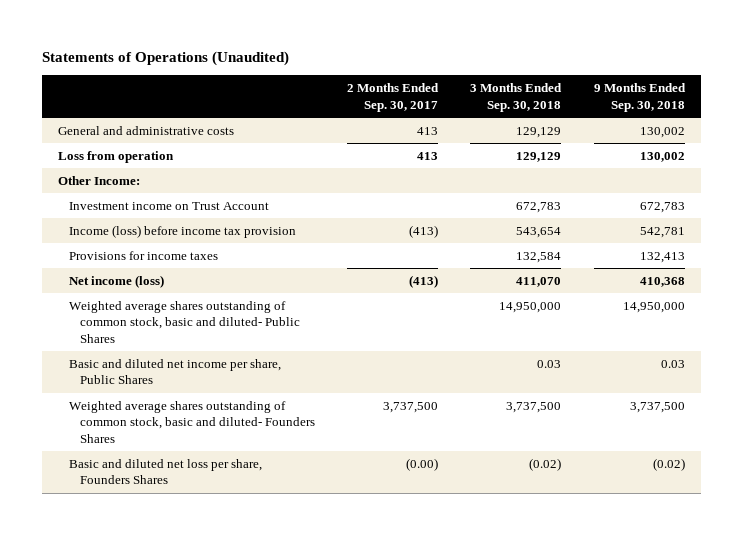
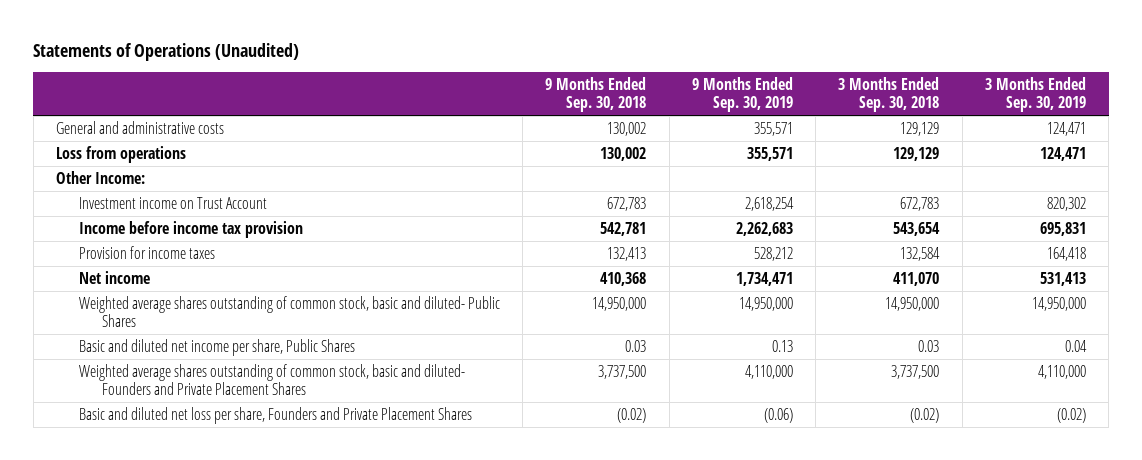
[347,83,440,112] 2 Months Ended Sep. 30, 2017 -> none
none -> [691,77,793,113] 9 Months Ended Sep. 30, 2019
none -> [984,77,1086,113] 3 Months Ended Sep. 30, 2019
[57,150,174,163] Loss from operation -> [55,145,186,163] Loss from operations
[68,224,296,238] Income (loss) before income tax provision -> [78,220,303,238] Income before income tax provision
[68,250,218,260] Provisions for income taxes -> [78,245,215,259] Provision for income taxes
[68,274,164,288] Net income (loss) -> [78,270,150,284] Net income
[68,400,315,443] Weighted average shares outstanding of common stock, basic and diluted- Founders Shares -> [78,363,465,395] Weighted average shares outstanding of common stock, basic and diluted- Founders and Private Placement Shares
[68,458,262,485] Basic and diluted net loss per share, Founders Shares -> [78,406,472,424] Basic and diluted net loss per share, Founders and Private Placement Shares

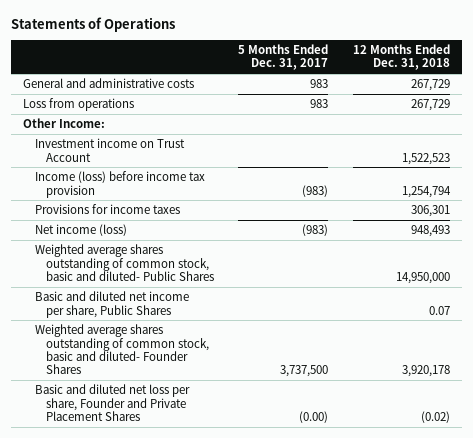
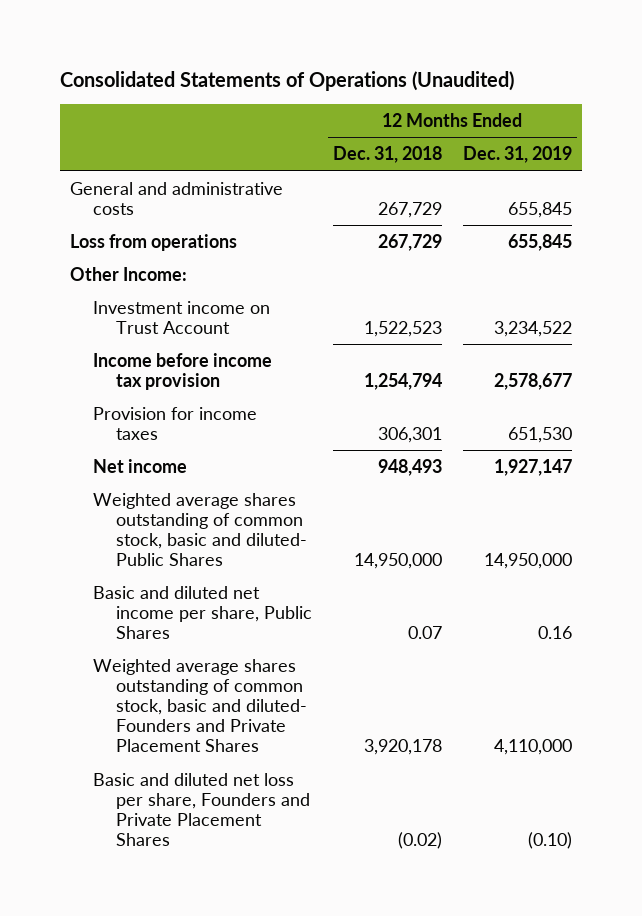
[11,16,176,32] Statements of Operations -> [60,70,515,91] Consolidated Statements of Operations (Unaudited)
[238,43,329,71] 5 Months Ended Dec. 31, 2017 -> none
none -> [462,146,572,164] Dec. 31, 2019
[34,171,205,198] Income (loss) before income tax provision -> [93,352,273,390] Income before income tax provision
[34,204,180,215] Provisions for income taxes -> [93,406,258,440] Provision for income taxes
[34,224,127,237] Net income (loss) -> [93,458,188,473] Net income
[34,324,210,375] Weighted average shares outstanding of common stock, basic and diluted- Founder Shares -> [93,658,308,753] Weighted average shares outstanding of common stock, basic and diluted- Founders and Private Placement Shares
[34,384,190,421] Basic and diluted net loss per share, Founder and Private Placement Shares -> [93,772,311,847] Basic and diluted net loss per share, Founders and Private Placement Shares

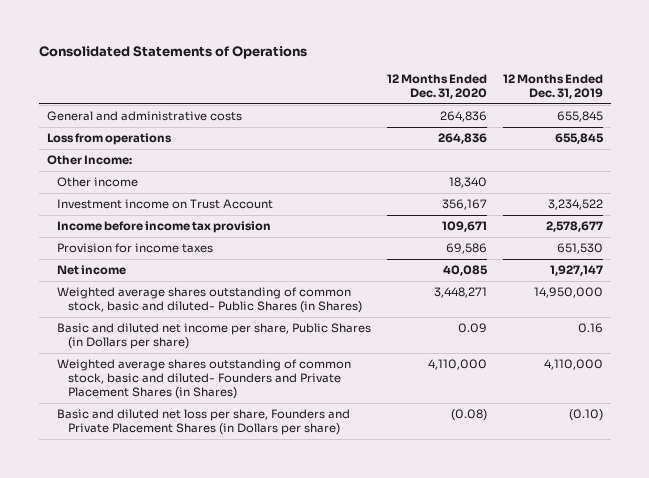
[60,70,515,91] Consolidated Statements of Operations (Unaudited) -> [38,46,307,60] Consolidated Statements of Operations
[332,146,442,164] Dec. 31, 2018 -> none
none -> [386,73,487,100] 12 Months Ended Dec. 31, 2020
none -> [57,177,139,188] Other income
[93,492,308,567] Weighted average shares outstanding of common stock, basic and diluted- Public Shares -> [57,287,362,314] Weighted average shares outstanding of common stock, basic and diluted- Public Shares (in Shares)
[93,585,313,640] Basic and diluted net income per share, Public Shares -> [57,323,372,350] Basic and diluted net income per share, Public Shares (in Dollars per share)
[93,658,308,753] Weighted average shares outstanding of common stock, basic and diluted- Founders and Private Placement Shares -> [57,359,352,400] Weighted average shares outstanding of common stock, basic and diluted- Founders and Private Placement Shares (in Shares)
[93,772,311,847] Basic and diluted net loss per share, Founders and Private Placement Shares -> [57,409,351,436] Basic and diluted net loss per share, Founders and Private Placement Shares (in Dollars per share)

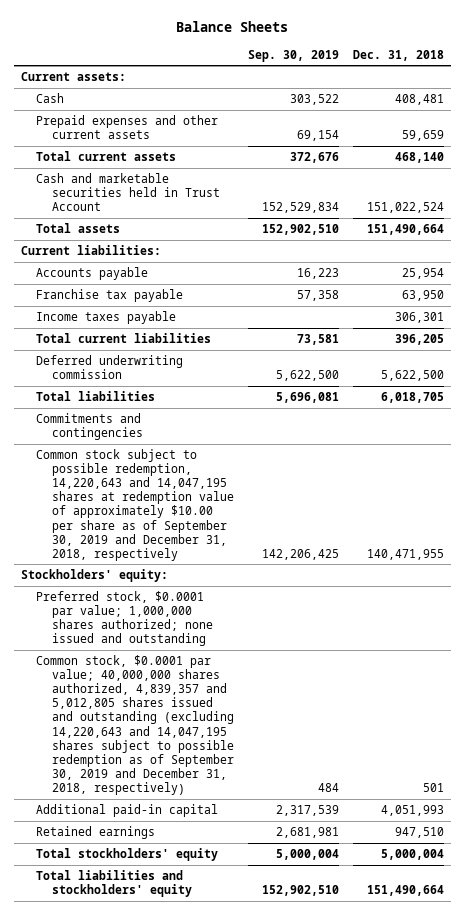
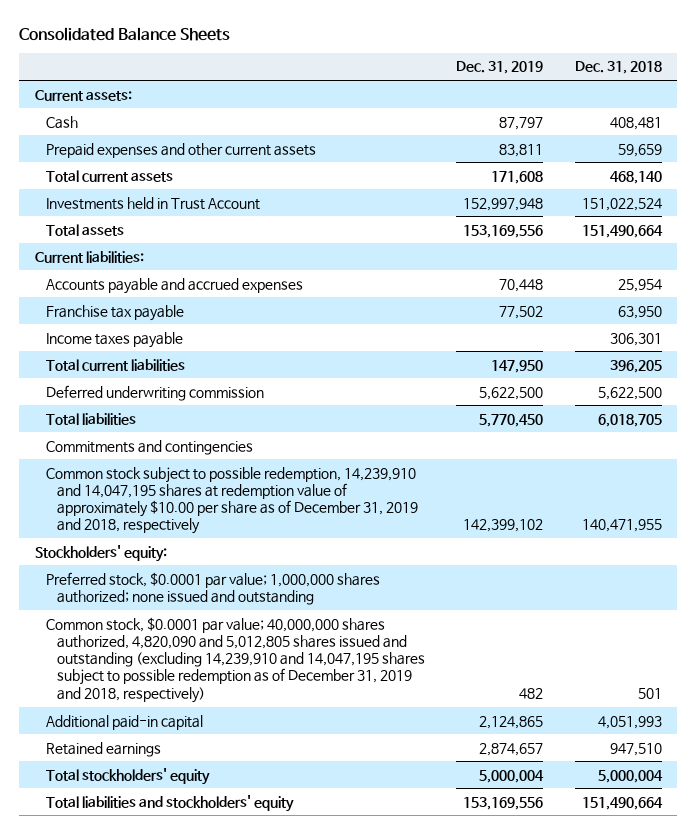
[176,21,289,33] Balance Sheets -> [18,26,230,41] Consolidated Balance Sheets
[247,49,339,62] Sep. 30, 2019 -> none
none -> [456,61,544,75] Dec. 31, 2019
[36,173,220,212] Cash and marketable securities held in Trust Account -> [45,196,260,210] Investments held in Trust Account
[36,267,149,281] Accounts payable -> [45,277,303,294] Accounts payable and accrued expenses
[36,449,234,561] Common stock subject to possible redemption, 14,220,643 and 14,047,195 shares at redemption value of approximately $10.00 per share as of September 30, 2019 and December 31, 2018, respectively -> [45,466,418,535] Common stock subject to possible redemption, 14,239,910 and 14,047,195 shares at redemption value of approximately $10.00 per share as of December 31, 2019 and 2018, respectively
[36,655,234,796] Common stock, $0.0001 par value; 40,000,000 shares authorized, 4,839,357 and 5,012,805 shares issued and outstanding (excluding 14,220,643 and 14,047,195 shares subject to possible redemption as of September 30, 2019 and December 31, 2018, respectively) -> [45,616,425,703] Common stock, $0.0001 par value; 40,000,000 shares authorized, 4,820,090 and 5,012,805 shares issued and outstanding (excluding 14,239,910 and 14,047,195 shares subject to possible redemption as of December 31, 2019 and 2018, respectively)

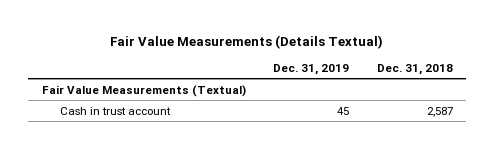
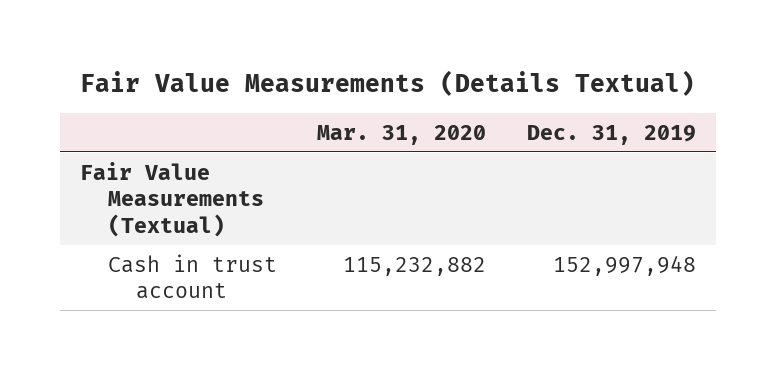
[376,63,453,75] Dec. 31, 2018 -> none
none -> [317,124,487,145] Mar. 31, 2020
[337,106,350,115] 45 -> [552,254,696,276] 152,997,948

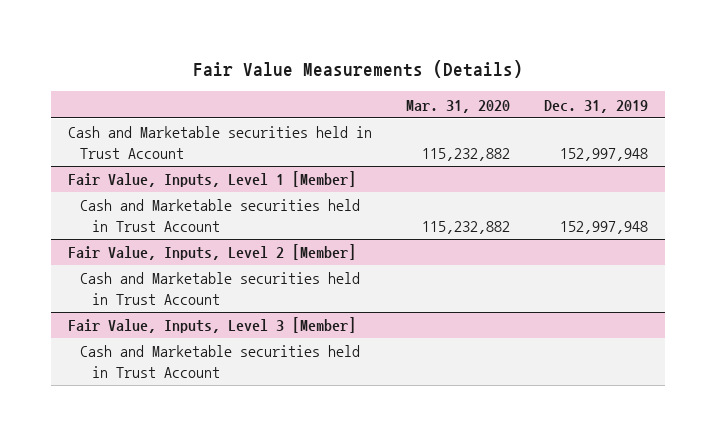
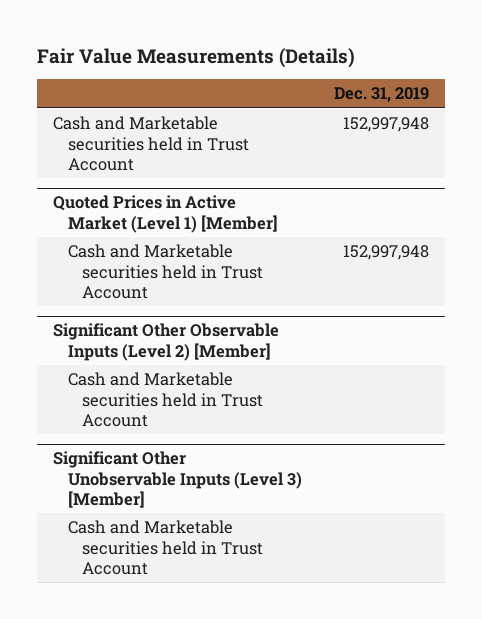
[405,99,510,113] Mar. 31, 2020 -> none
[67,171,356,188] Fair Value, Inputs, Level 1 [Member] -> [53,195,278,233] Quoted Prices in Active Market (Level 1) [Member]
[67,244,356,261] Fair Value, Inputs, Level 2 [Member] -> [53,323,280,361] Significant Other Observable Inputs (Level 2) [Member]
[67,317,356,334] Fair Value, Inputs, Level 3 [Member] -> [53,451,302,508] Significant Other Unobservable Inputs (Level 3) [Member]

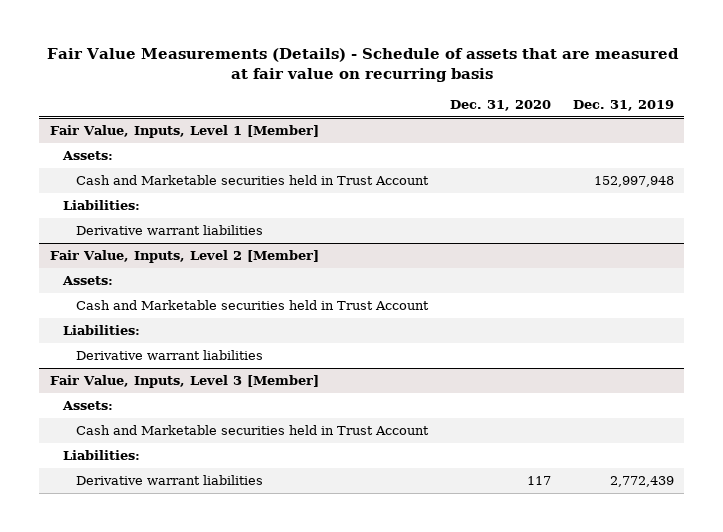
[37,47,356,68] Fair Value Measurements (Details) -> [46,48,679,83] Fair Value Measurements (Details) - Schedule of assets that are measured at fair value on recurring basis
none -> [449,100,551,112] Dec. 31, 2020
[53,116,249,171] Cash and Marketable securities held in Trust Account -> none
[53,195,278,233] Quoted Prices in Active Market (Level 1) [Member] -> [49,125,319,139] Fair Value, Inputs, Level 1 [Member]
none -> [61,151,113,161] Assets:
none -> [62,200,140,211] Liabilities:
none -> [76,225,264,236] Derivative warrant liabilities
[53,323,280,361] Significant Other Observable Inputs (Level 2) [Member] -> [49,250,319,264] Fair Value, Inputs, Level 2 [Member]
none -> [61,276,113,286] Assets:
none -> [62,325,140,336] Liabilities:
none -> [76,350,264,361] Derivative warrant liabilities
[53,451,302,508] Significant Other Unobservable Inputs (Level 3) [Member] -> [49,375,319,389] Fair Value, Inputs, Level 3 [Member]
none -> [61,401,113,411] Assets:
none -> [62,450,140,461] Liabilities:
none -> [76,475,264,486] Derivative warrant liabilities

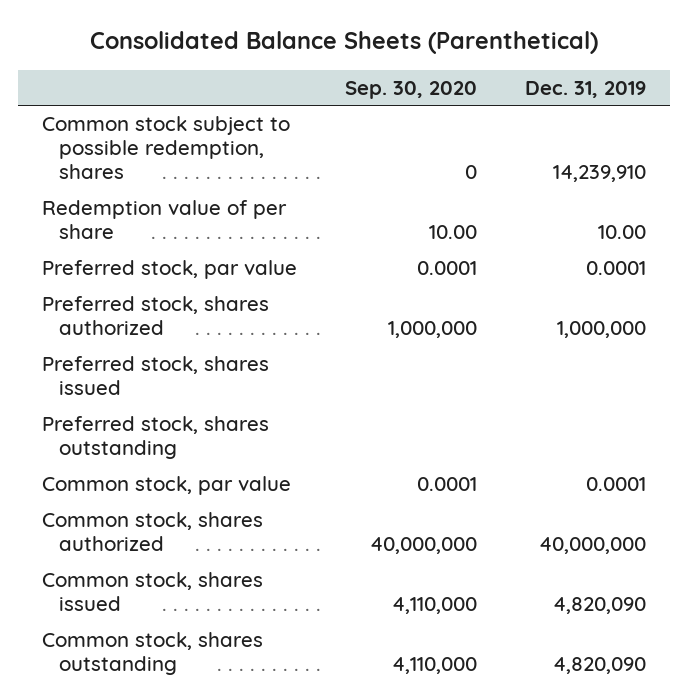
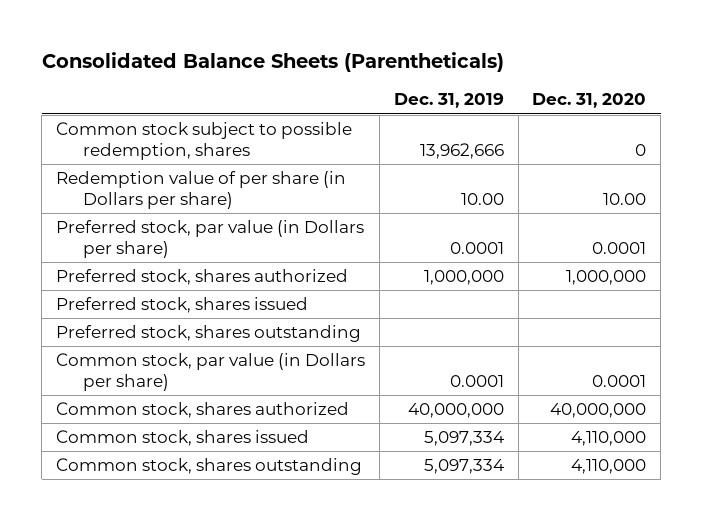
[90,31,599,55] Consolidated Balance Sheets (Parenthetical) -> [41,52,504,73] Consolidated Balance Sheets (Parentheticals)
[345,80,478,99] Sep. 30, 2020 -> none
none -> [532,93,647,109] Dec. 31, 2020
[553,165,647,183] 14,239,910 -> [419,143,504,160] 13,962,666
[41,200,287,240] Redemption value of per share -> [56,171,347,210] Redemption value of per share (in Dollars per share)
[41,260,297,280] Preferred stock, par value -> [56,220,365,259] Preferred stock, par value (in Dollars per share)
[41,476,291,496] Common stock, par value -> [56,353,366,392] Common stock, par value (in Dollars per share)
[553,597,647,615] 4,820,090 -> [423,431,504,447] 5,097,334
[553,657,647,675] 4,820,090 -> [423,459,504,475] 5,097,334

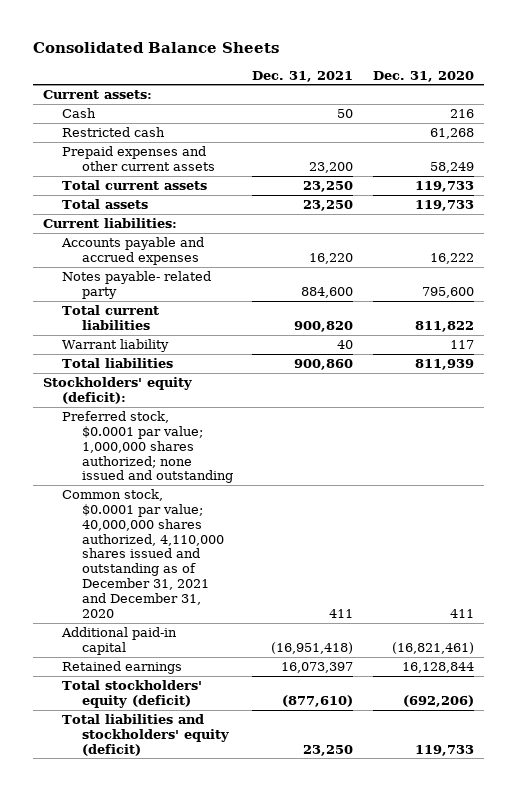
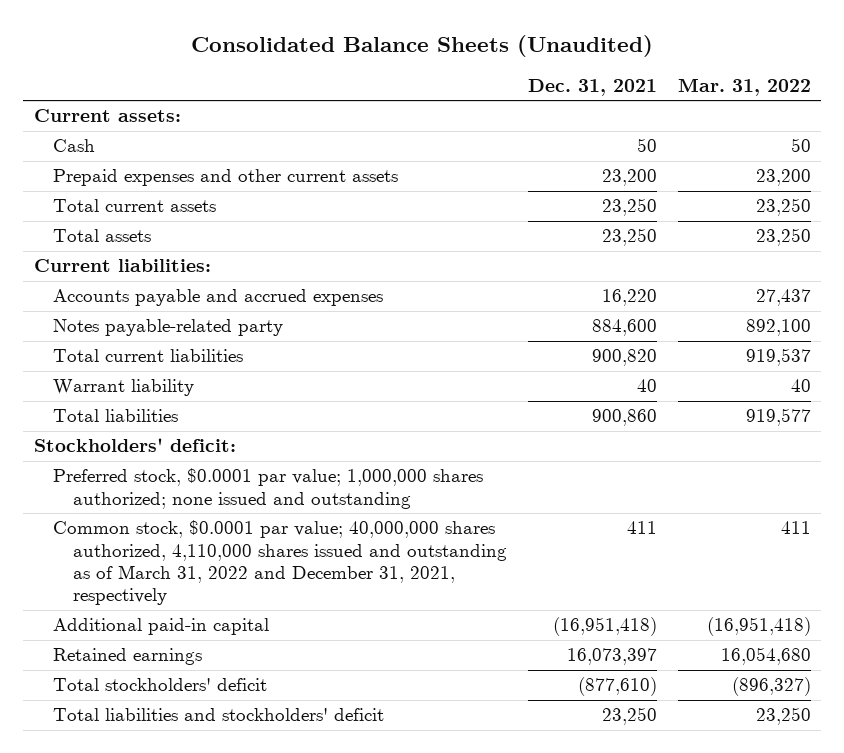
[33,41,280,53] Consolidated Balance Sheets -> [191,34,654,57] Consolidated Balance Sheets (Unaudited)
[373,70,475,82] Dec. 31, 2020 -> none
none -> [677,77,811,96] Mar. 31, 2022
[62,127,166,138] Restricted cash -> none
[62,271,212,299] Notes payable- related party -> [53,319,284,337] Notes payable-related party
[42,377,192,404] Stockholders' equity (deficit): -> [33,438,236,453] Stockholders' deficit:
[62,489,224,618] Common stock, $0.0001 par value; 40,000,000 shares authorized, 4,110,000 shares issued and outstanding as of December 31, 2021 and December 31, 2020 -> [53,520,508,606] Common stock, $0.0001 par value; 40,000,000 shares authorized, 4,110,000 shares issued and outstanding as of March 31, 2022 and December 31, 2021, respectively
[62,680,203,708] Total stockholders' equity (deficit) -> [53,678,268,692] Total stockholders' deficit
[62,714,229,756] Total liabilities and stockholders' equity (deficit) -> [53,708,385,722] Total liabilities and stockholders' deficit

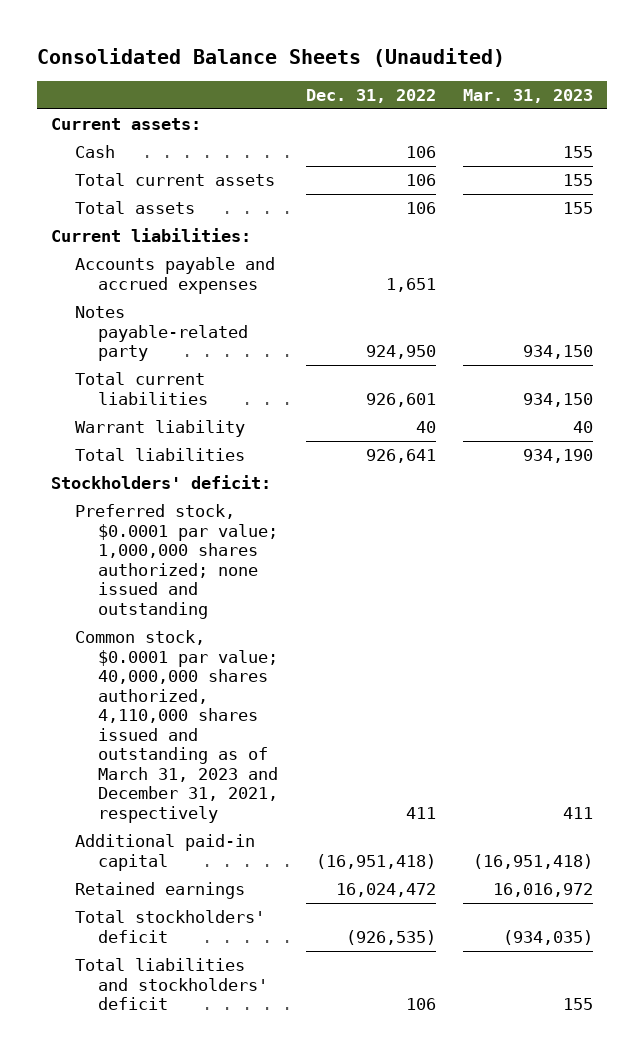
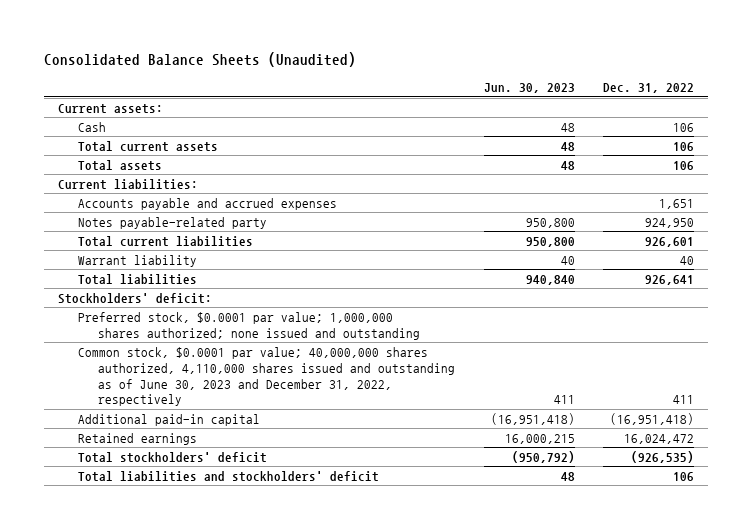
[463,88,594,103] Mar. 31, 2023 -> none
none -> [483,83,575,94] Jun. 30, 2023
[74,630,279,823] Common stock, $0.0001 par value; 40,000,000 shares authorized, 4,110,000 shares issued and outstanding as of March 31, 2023 and December 31, 2021, respectively -> [78,346,456,407] Common stock, $0.0001 par value; 40,000,000 shares authorized, 4,110,000 shares issued and outstanding as of June 30, 2023 and December 31, 2022, respectively

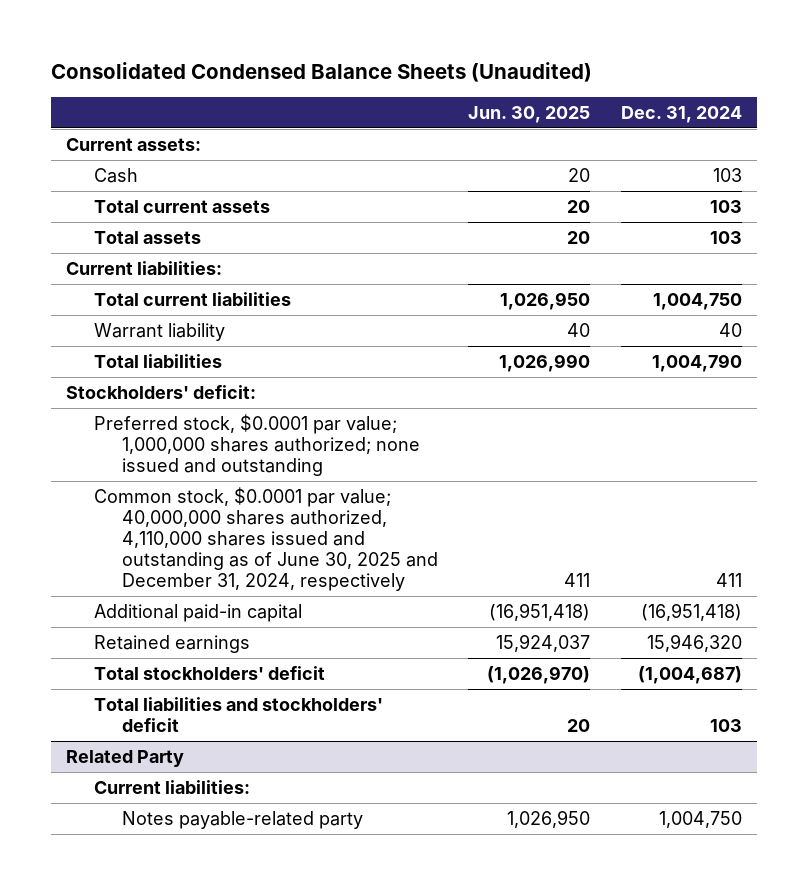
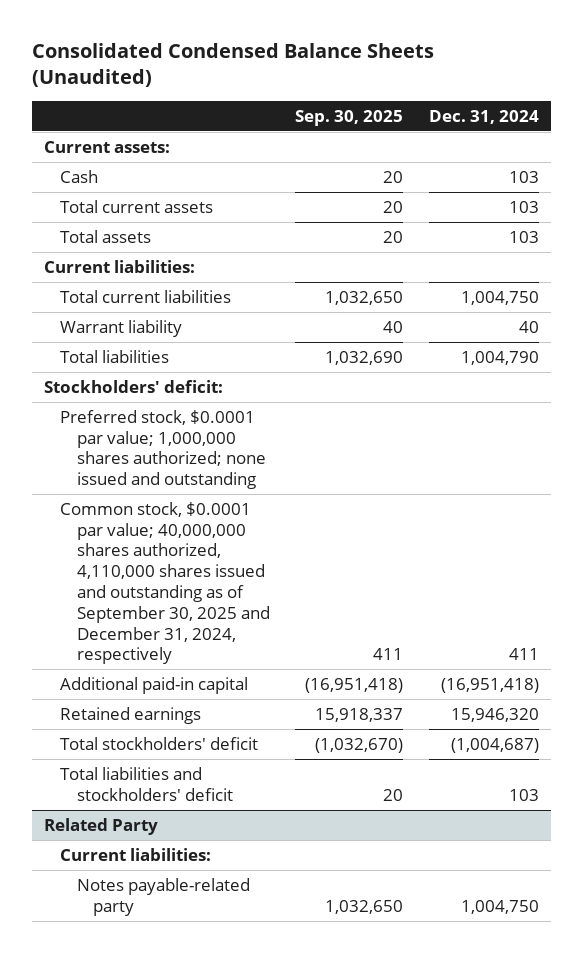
[468,105,591,123] Jun. 30, 2025 -> none
none -> [295,109,404,126] Sep. 30, 2025
[93,487,438,591] Common stock, $0.0001 par value; 40,000,000 shares authorized, 4,110,000 shares issued and outstanding as of June 30, 2025 and December 31, 2024, respectively -> [60,501,270,665] Common stock, $0.0001 par value; 40,000,000 shares authorized, 4,110,000 shares issued and outstanding as of September 30, 2025 and December 31, 2024, respectively

